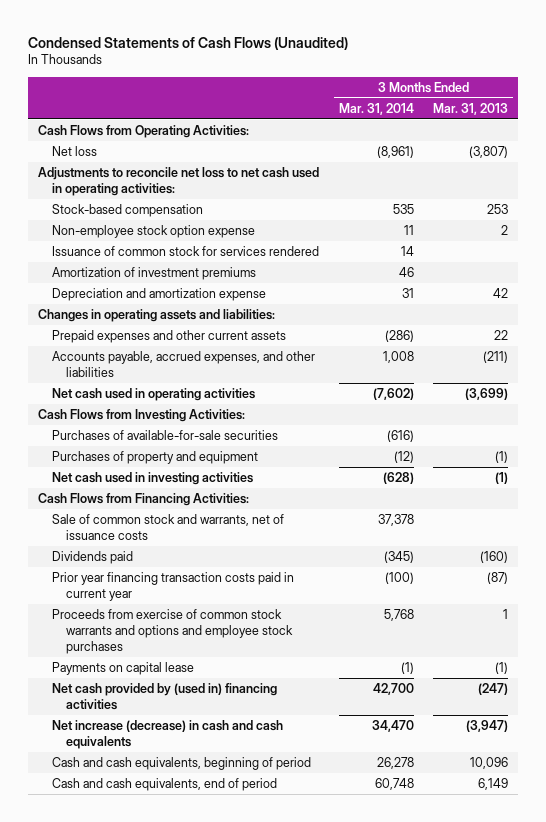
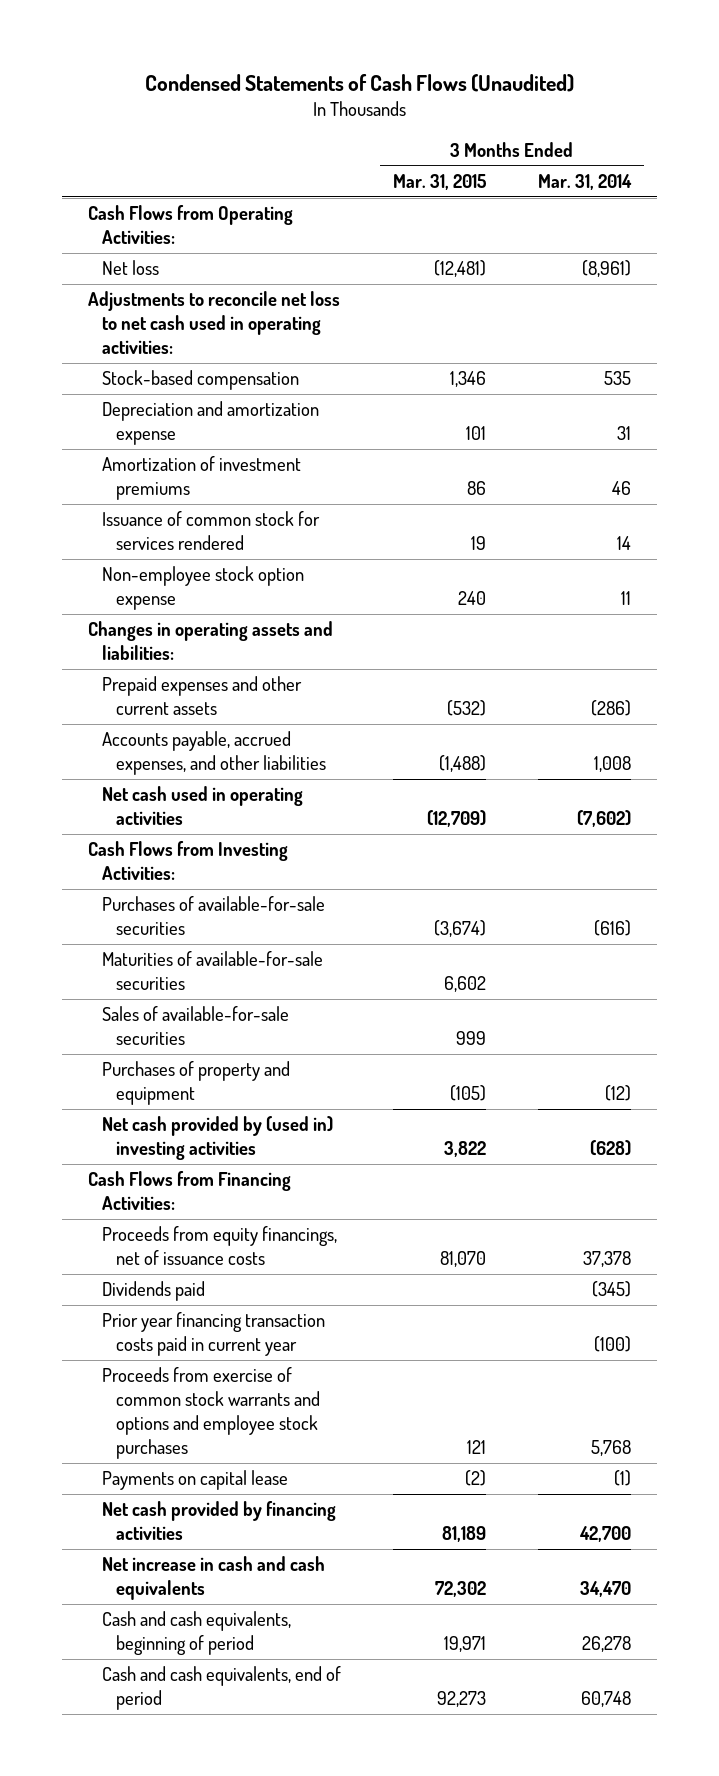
[433,102,509,115] Mar. 31, 2013 -> none
none -> [393,174,487,191] Mar. 31, 2015
[52,267,257,281] Amortization of investment premiums -> [102,456,302,501] Amortization of investment premiums
[52,246,320,257] Issuance of common stock for services rendered -> [102,511,321,551] Issuance of common stock for services rendered
[52,225,256,239] Non-employee stock option expense -> [102,566,305,611] Non-employee stock option expense
none -> [102,951,324,991] Maturities of available-for-sale securities
none -> [102,1006,290,1046] Sales of available-for-sale securities
[52,472,254,486] Net cash used in investing activities -> [102,1116,334,1161] Net cash provided by (used in) investing activities
[52,514,285,540] Sale of common stock and warrants, net of issuance costs -> [102,1226,338,1266] Proceeds from equity financings, net of issuance costs
[52,683,278,710] Net cash provided by (used in) financing activities -> [102,1501,337,1541] Net cash provided by financing activities
[52,720,284,749] Net increase (decrease) in cash and cash equivalents -> [102,1556,326,1601] Net increase in cash and cash equivalents

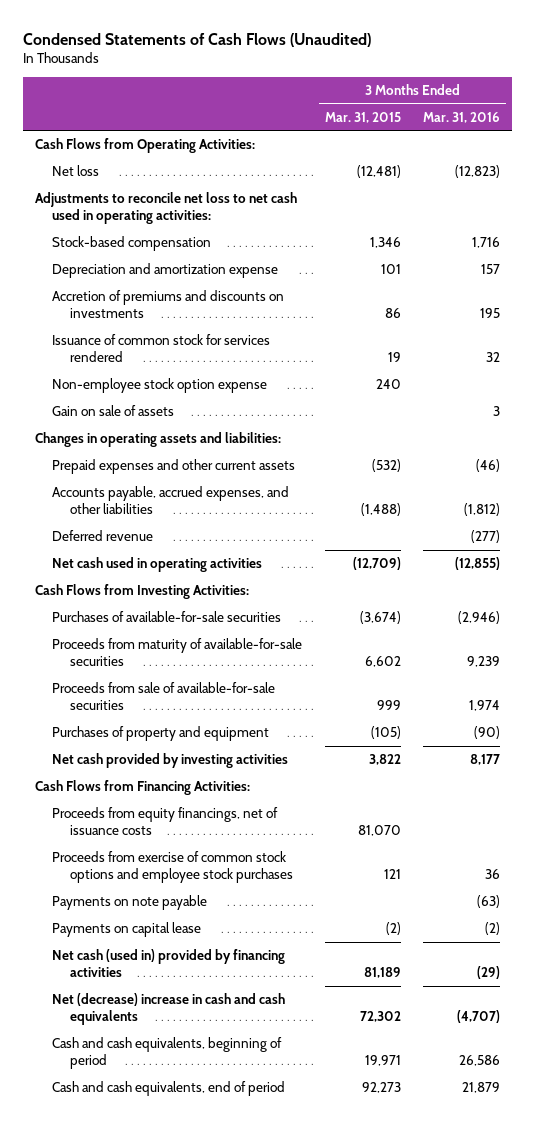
[538,174,633,191] Mar. 31, 2014 -> none
none -> [423,111,501,123] Mar. 31, 2016
[102,456,302,501] Amortization of investment premiums -> [52,290,285,319] Accretion of premiums and discounts on investments
none -> [52,405,175,417] Gain on sale of assets
none -> [52,530,154,542] Deferred revenue
[102,951,324,991] Maturities of available-for-sale securities -> [52,638,303,667] Proceeds from maturity of available-for-sale securities
[102,1006,290,1046] Sales of available-for-sale securities -> [52,682,276,711] Proceeds from sale of available-for-sale securities
[102,1116,334,1161] Net cash provided by (used in) investing activities -> [52,753,289,769] Net cash provided by investing activities
[102,1281,206,1302] Dividends paid -> none
[102,1312,326,1357] Prior year financing transaction costs paid in current year -> none
[102,1367,321,1460] Proceeds from exercise of common stock warrants and options and employee stock purchases -> [52,851,293,884] Proceeds from exercise of common stock options and employee stock purchases
none -> [52,895,208,911] Payments on note payable
[102,1501,337,1541] Net cash provided by financing activities -> [52,949,286,978] Net cash (used in) provided by financing activities
[102,1556,326,1601] Net increase in cash and cash equivalents -> [52,993,286,1026] Net (decrease) increase in cash and cash equivalents

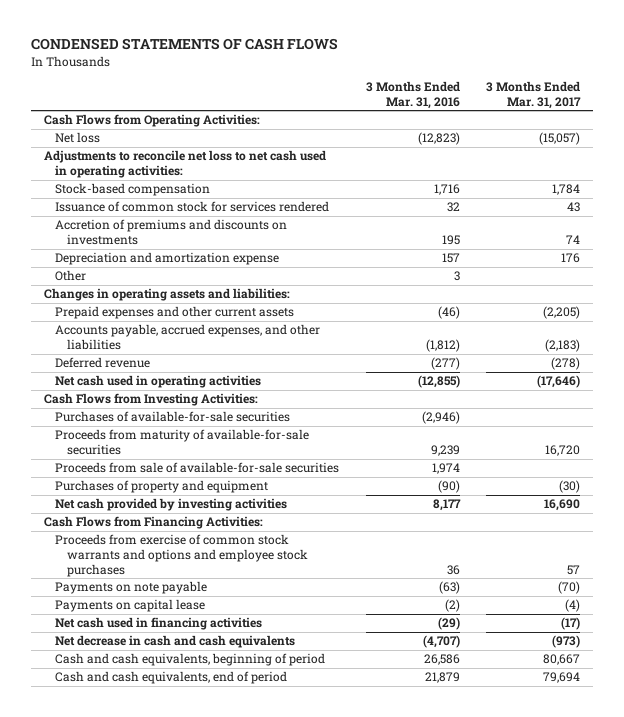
[23,32,372,47] Condensed Statements of Cash Flows (Unaudited) -> [30,38,338,51] CONDENSED STATEMENTS OF CASH FLOWS
[324,111,401,123] Mar. 31, 2015 -> none
none -> [485,81,581,109] 3 Months Ended Mar. 31, 2017
[52,378,268,394] Non-employee stock option expense -> none
[52,405,175,417] Gain on sale of assets -> none
[52,290,285,319] Accretion of premiums and discounts on investments -> [55,219,288,245] Accretion of premiums and discounts on investments
[52,263,279,279] Depreciation and amortization expense -> [55,252,280,266] Depreciation and amortization expense
none -> [55,270,87,282] Other
[52,807,279,836] Proceeds from equity financings, net of issuance costs -> none
[52,851,293,884] Proceeds from exercise of common stock options and employee stock purchases -> [55,534,309,577] Proceeds from exercise of common stock warrants and options and employee stock purchases
[52,949,286,978] Net cash (used in) provided by financing activities -> [55,617,263,631] Net cash used in financing activities
[52,993,286,1026] Net (decrease) increase in cash and cash equivalents -> [55,635,296,649] Net decrease in cash and cash equivalents

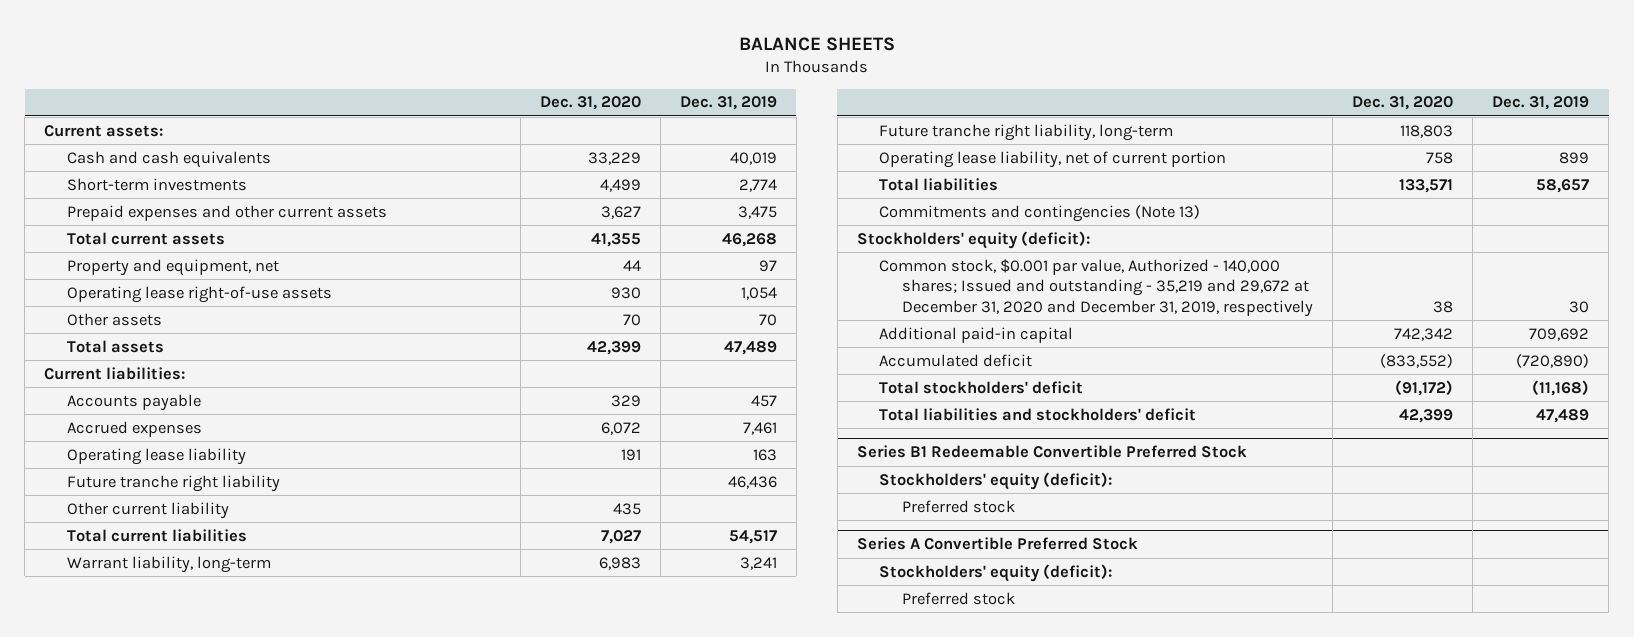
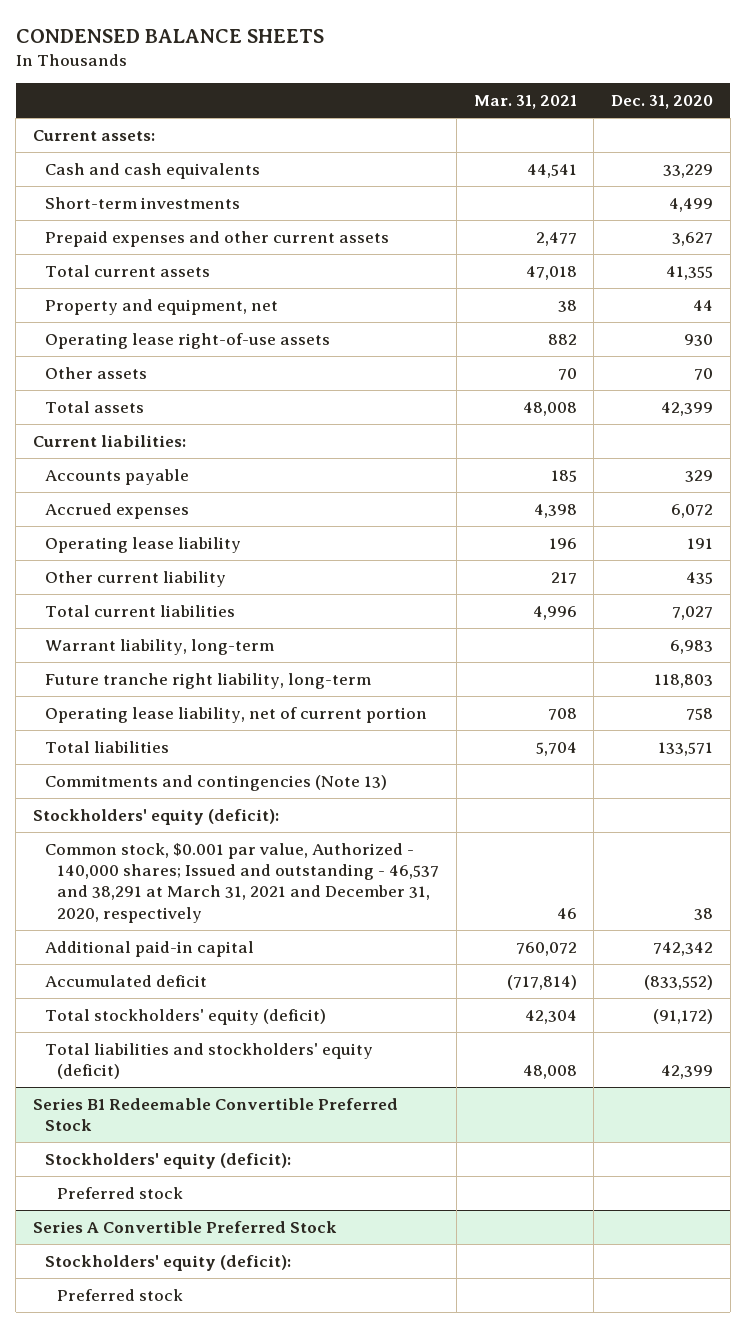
[738,37,895,52] BALANCE SHEETS -> [15,28,324,43] CONDENSED BALANCE SHEETS
[679,96,777,111] Dec. 31, 2019 -> none
none -> [473,94,577,109] Mar. 31, 2021
[67,474,281,492] Future tranche right liability -> none
[879,258,1314,317] Common stock, $0.001 par value, Authorized - 140,000 shares; Issued and outstanding - 35,219 and 29,672 at December 31, 2020 and December 31, 2019, respectively -> [45,842,440,923] Common stock, $0.001 par value, Authorized - 140,000 shares; Issued and outstanding - 46,537 and 38,291 at March 31, 2021 and December 31, 2020, respectively
[879,380,1084,394] Total stockholders' deficit -> [45,1008,327,1025] Total stockholders' equity (deficit)
[879,407,1197,421] Total liabilities and stockholders' deficit -> [45,1042,374,1080] Total liabilities and stockholders' equity (deficit)

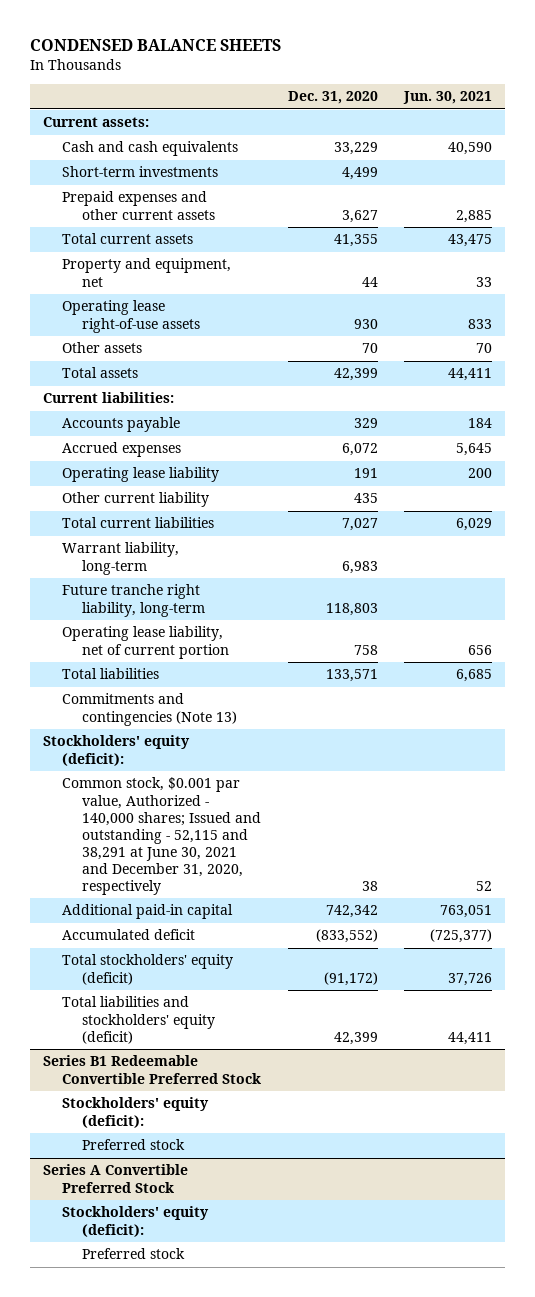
[473,94,577,109] Mar. 31, 2021 -> none
none -> [402,91,492,105] Jun. 30, 2021
[45,842,440,923] Common stock, $0.001 par value, Authorized - 140,000 shares; Issued and outstanding - 46,537 and 38,291 at March 31, 2021 and December 31, 2020, respectively -> [62,777,262,895] Common stock, $0.001 par value, Authorized - 140,000 shares; Issued and outstanding - 52,115 and 38,291 at June 30, 2021 and December 31, 2020, respectively

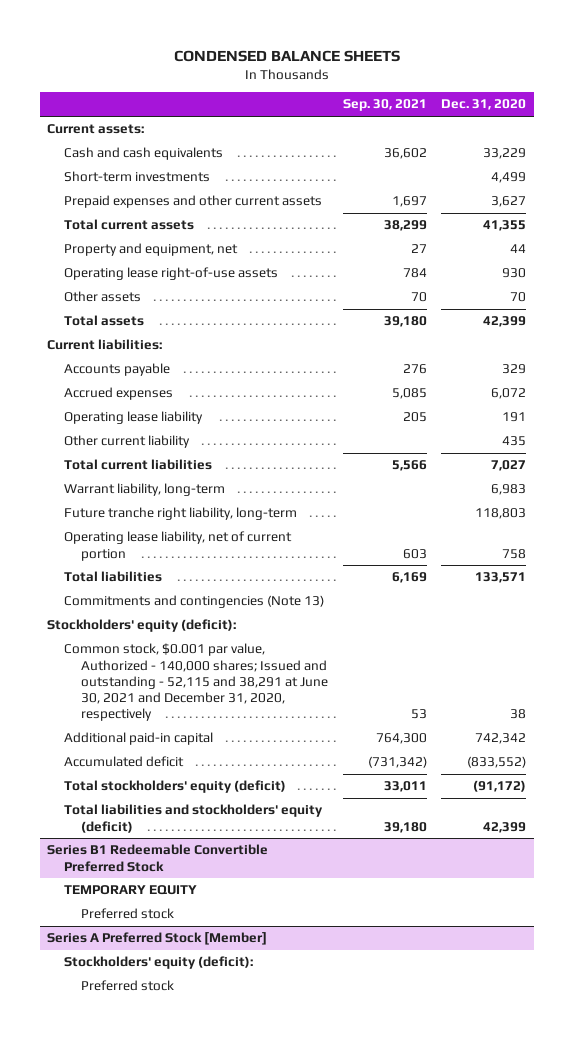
[402,91,492,105] Jun. 30, 2021 -> none
none -> [342,99,427,112] Sep. 30, 2021
[62,1097,210,1128] Stockholders' equity (deficit): -> none
none -> [64,885,198,896] TEMPORARY EQUITY
[42,1164,188,1193] Series A Convertible Preferred Stock -> [47,932,268,946] Series A Preferred Stock [Member]

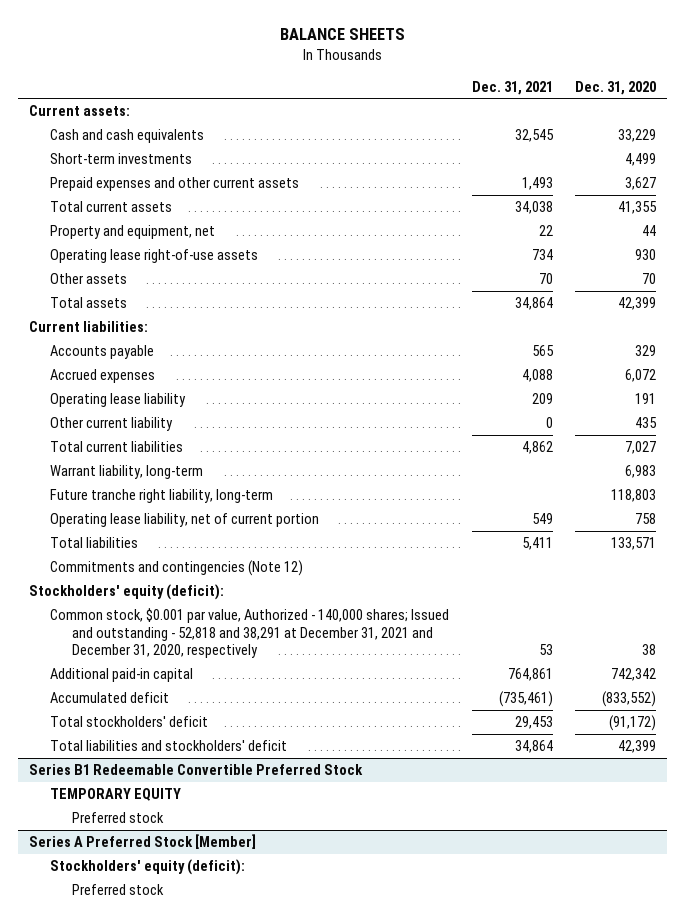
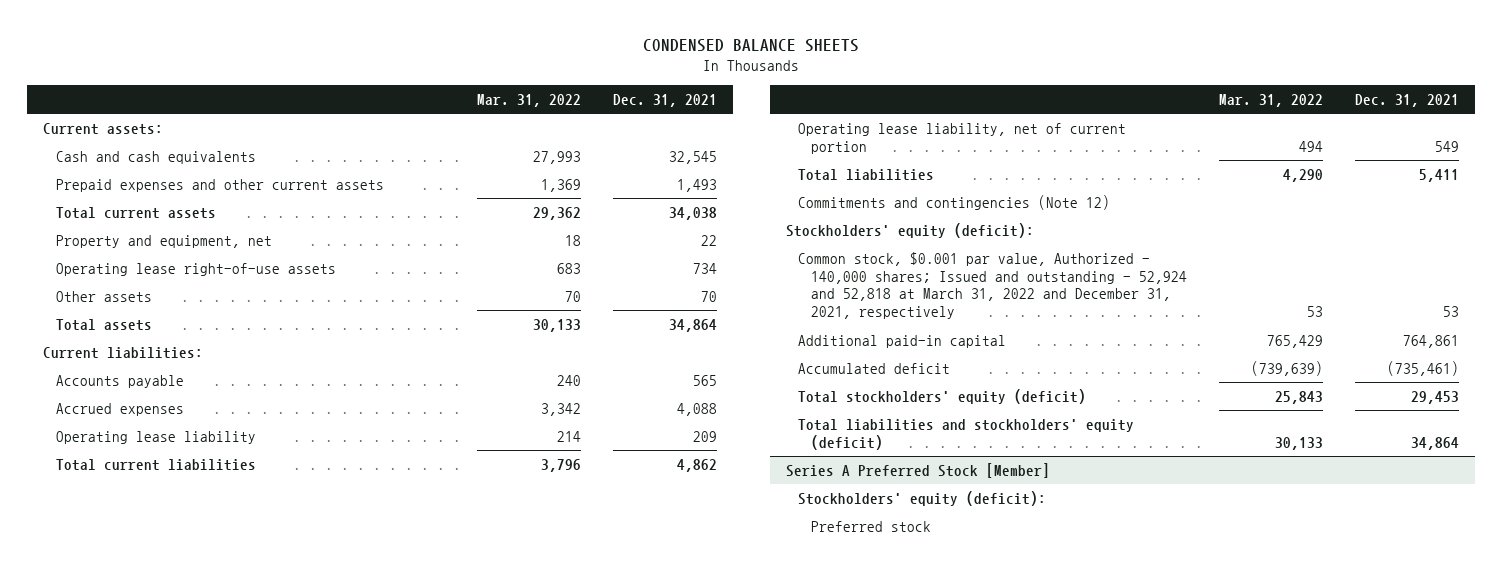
[279,28,405,41] BALANCE SHEETS -> [643,39,860,53] CONDENSED BALANCE SHEETS
[575,80,657,95] Dec. 31, 2020 -> none
none -> [476,93,581,107] Mar. 31, 2022
[50,153,193,165] Short-term investments -> none
[50,417,174,432] Other current liability -> none
[50,465,204,480] Warrant liability, long-term -> none
[50,489,274,504] Future tranche right liability, long-term -> none
[50,608,450,659] Common stock, $0.001 par value, Authorized - 140,000 shares; Issued and outstanding - 52,818 and 38,291 at December 31, 2021 and December 31, 2020, respectively -> [798,251,1188,320] Common stock, $0.001 par value, Authorized - 140,000 shares; Issued and outstanding - 52,924 and 52,818 at March 31, 2022 and December 31, 2021, respectively
[29,764,364,776] Series B1 Redeemable Convertible Preferred Stock -> none
[50,788,182,802] TEMPORARY EQUITY -> none
[71,812,164,824] Preferred stock -> none
[50,716,209,728] Total stockholders' deficit -> [798,388,1087,404] Total stockholders' equity (deficit)
[50,740,288,752] Total liabilities and stockholders' deficit -> [798,418,1135,450] Total liabilities and stockholders' equity (deficit)

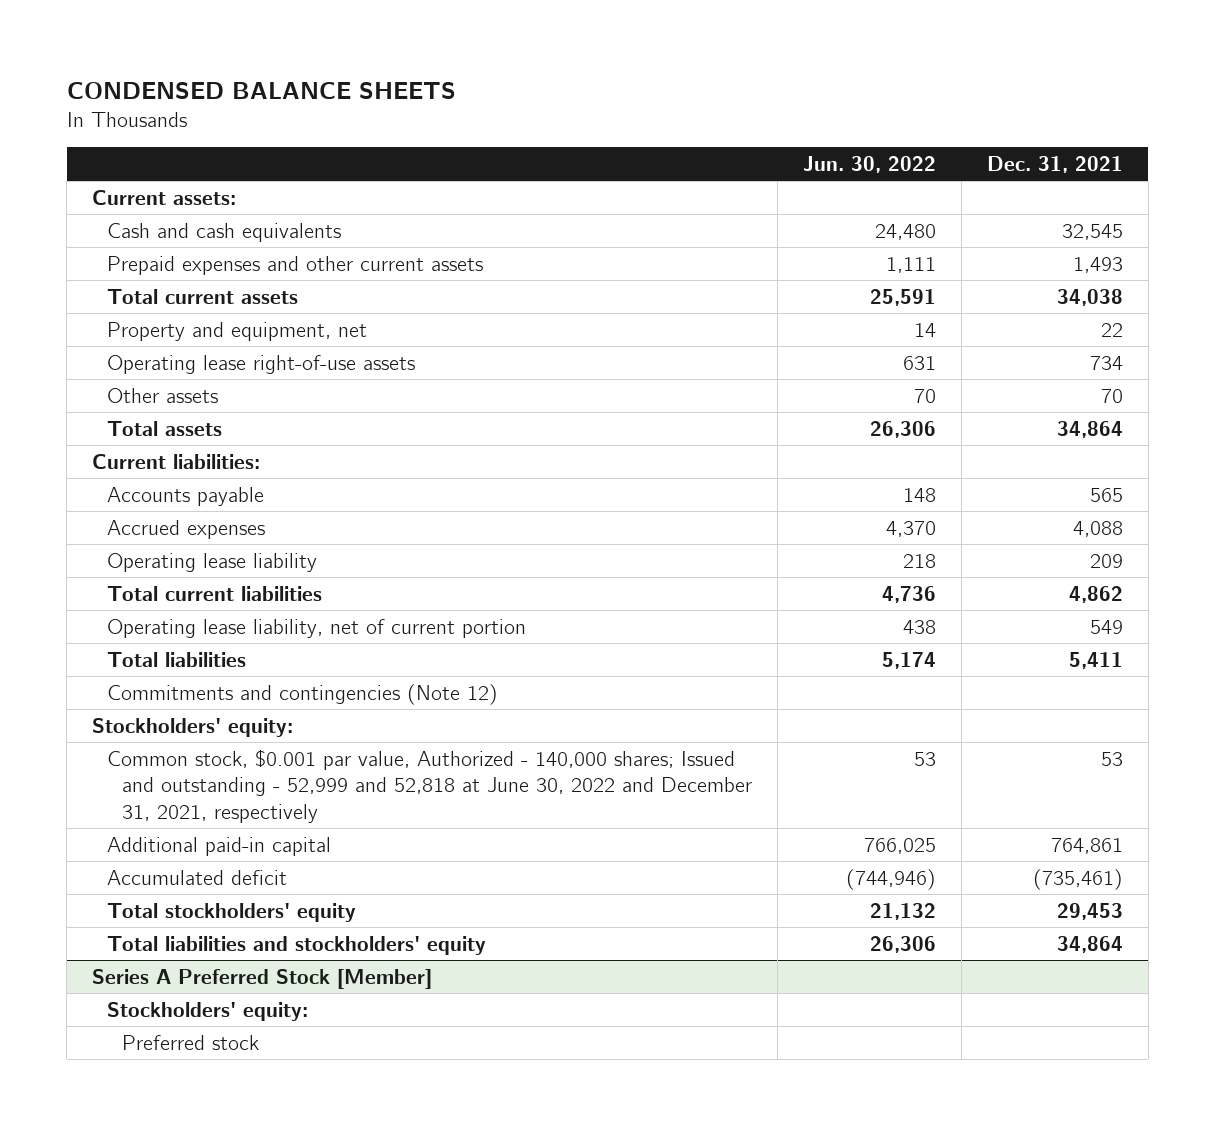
[476,93,581,107] Mar. 31, 2022 -> none
none -> [803,156,937,174] Jun. 30, 2022
[785,222,1034,238] Stockholders' equity (deficit): -> [92,717,294,737] Stockholders' equity:
[798,251,1188,320] Common stock, $0.001 par value, Authorized - 140,000 shares; Issued and outstanding - 52,924 and 52,818 at March 31, 2022 and December 31, 2021, respectively -> [107,748,753,823] Common stock, $0.001 par value, Authorized - 140,000 shares; Issued and outstanding - 52,999 and 52,818 at June 30, 2022 and December 31, 2021, respectively
[798,388,1087,404] Total stockholders' equity (deficit) -> [107,902,357,922] Total stockholders' equity
[798,418,1135,450] Total liabilities and stockholders' equity (deficit) -> [107,935,487,955] Total liabilities and stockholders' equity
[798,490,1047,506] Stockholders' equity (deficit): -> [107,1001,309,1021] Stockholders' equity:

